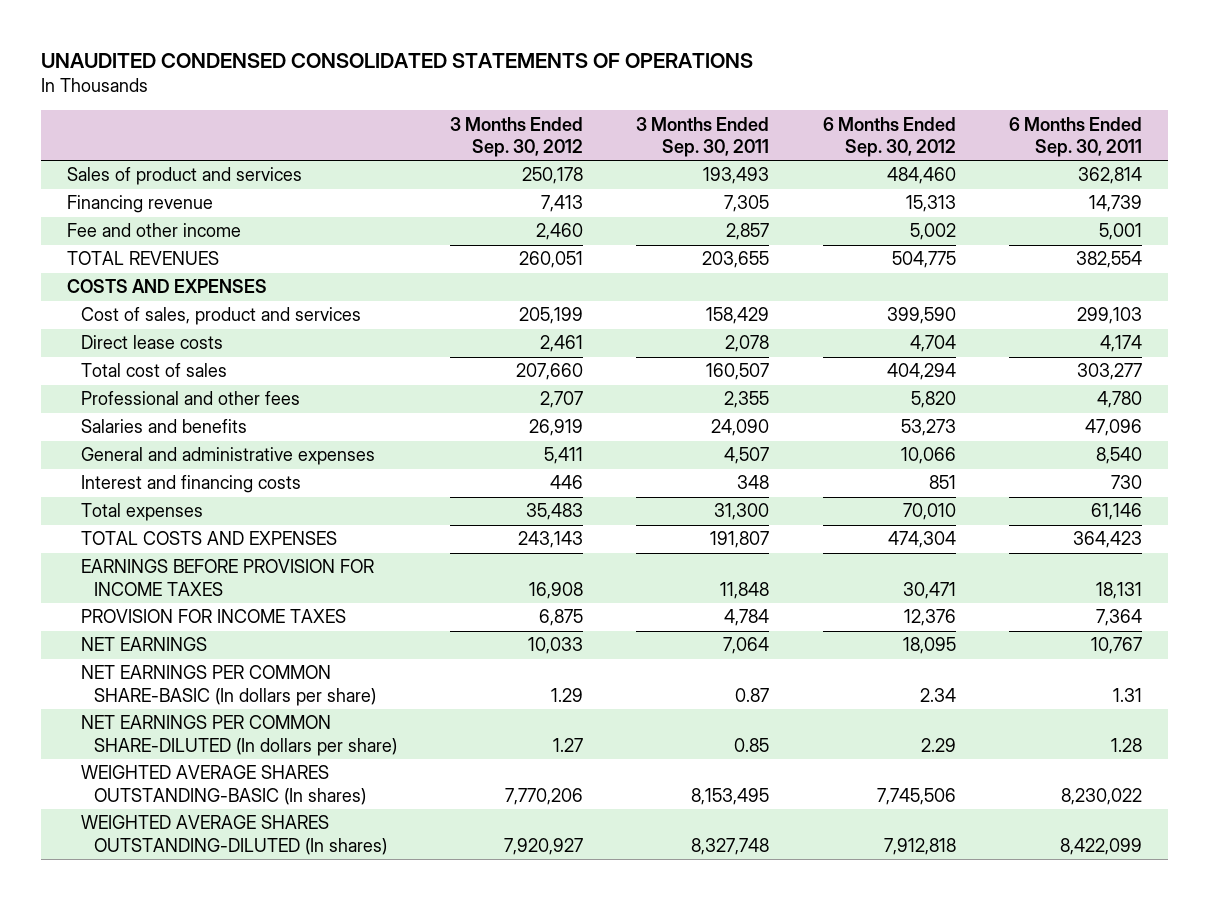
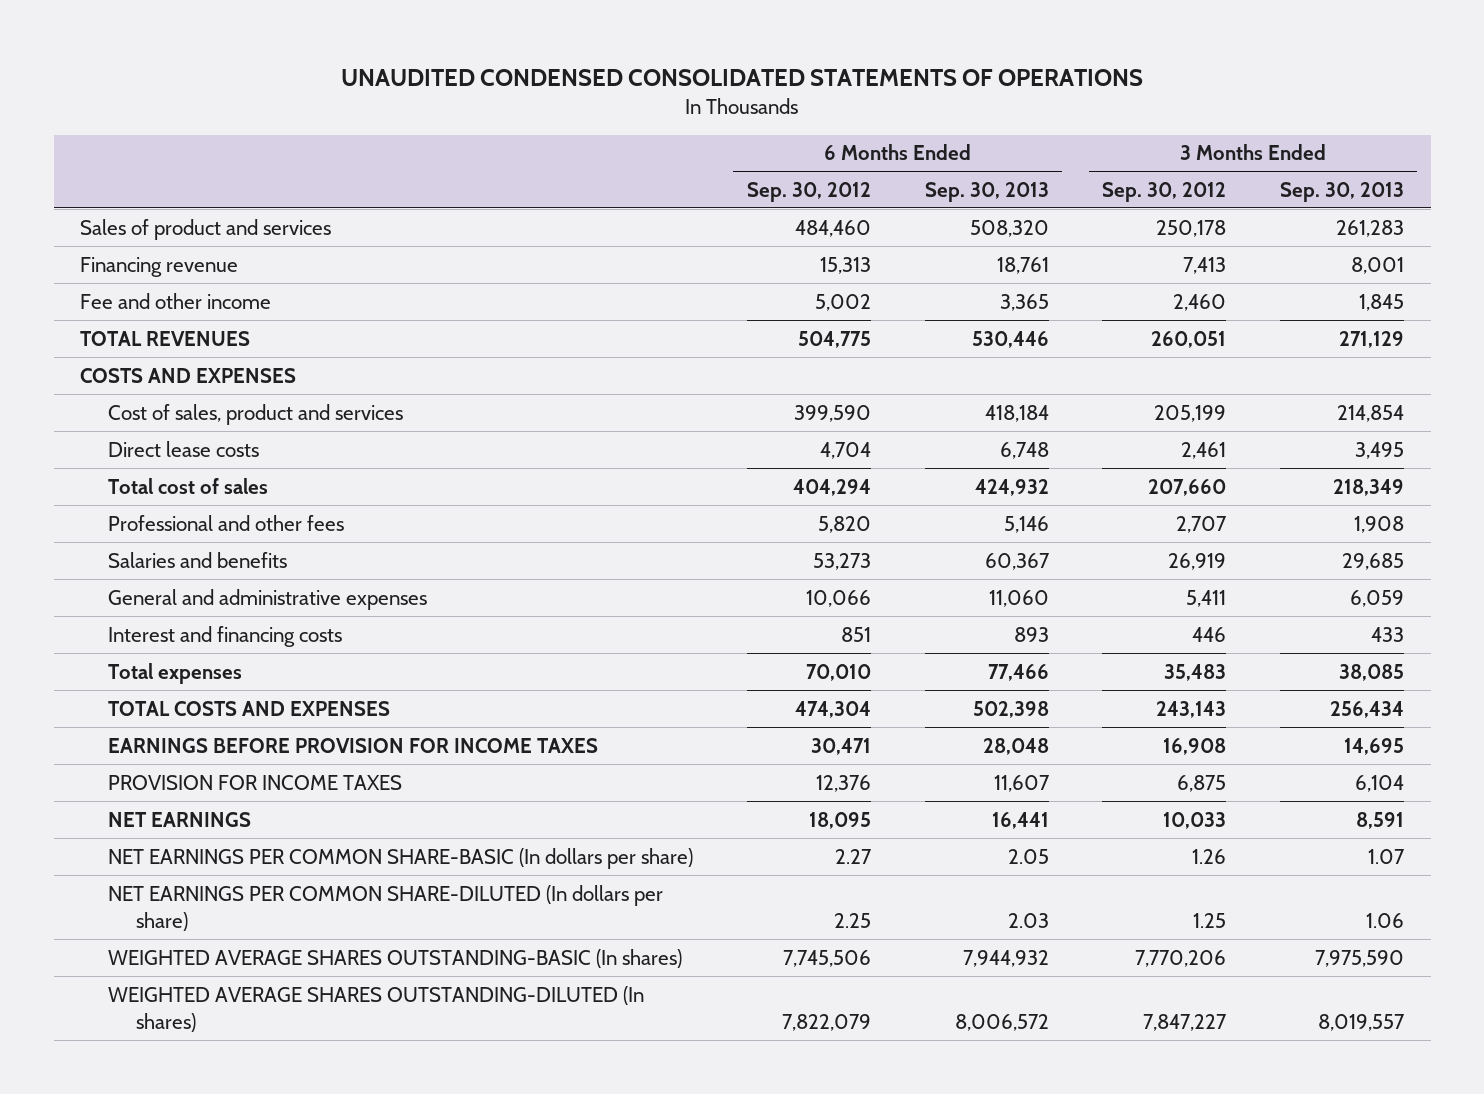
[636,116,770,157] 3 Months Ended Sep. 30, 2011 -> none
[1008,116,1142,157] 6 Months Ended Sep. 30, 2011 -> none
none -> [924,181,1049,202] Sep. 30, 2013
none -> [1279,181,1404,202] Sep. 30, 2013
[551,687,584,702] 1.29 -> [1192,848,1227,864] 1.26
[919,687,956,702] 2.34 -> [834,848,872,864] 2.27
[553,737,584,752] 1.27 -> [1193,912,1227,928] 1.25
[920,737,956,752] 2.29 -> [833,912,871,928] 2.25
[504,837,584,855] 7,920,927 -> [1143,1013,1228,1031] 7,847,227
[883,837,956,855] 7,912,818 -> [781,1013,871,1031] 7,822,079

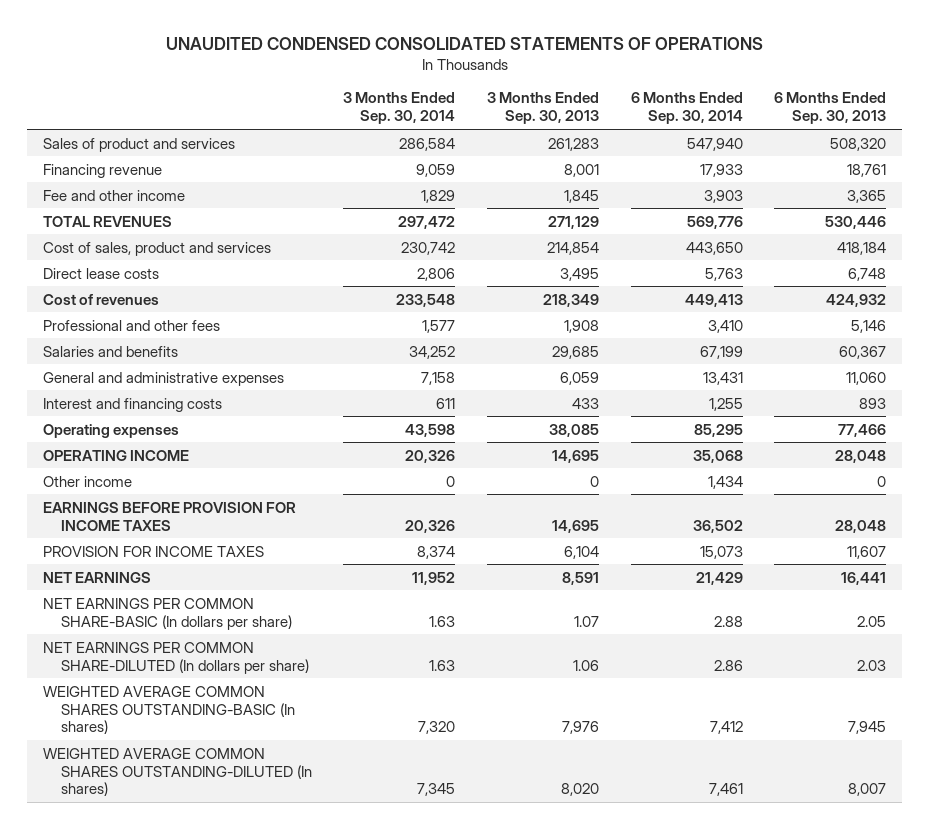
[746,181,871,202] Sep. 30, 2012 -> none
[1102,181,1227,202] Sep. 30, 2012 -> none
none -> [343,92,456,125] 3 Months Ended Sep. 30, 2014
none -> [630,92,743,125] 6 Months Ended Sep. 30, 2014
[80,367,297,383] COSTS AND EXPENSES -> none
[108,477,269,494] Total cost of sales -> [42,293,159,305] Cost of revenues
[108,700,391,716] TOTAL COSTS AND EXPENSES -> none
[108,662,243,684] Total expenses -> [42,423,179,438] Operating expenses
none -> [42,449,189,461] OPERATING INCOME
none -> [42,475,132,487] Other income
[108,948,683,968] WEIGHTED AVERAGE SHARES OUTSTANDING-BASIC (In shares) -> [42,685,295,735] WEIGHTED AVERAGE COMMON SHARES OUTSTANDING-BASIC (In shares)
[962,949,1049,967] 7,944,932 -> [848,721,887,735] 7,945
[1314,949,1404,967] 7,975,590 -> [562,721,600,735] 7,976
[108,985,645,1032] WEIGHTED AVERAGE SHARES OUTSTANDING-DILUTED (In shares) -> [42,747,312,797] WEIGHTED AVERAGE COMMON SHARES OUTSTANDING-DILUTED (In shares)
[954,1013,1049,1031] 8,006,572 -> [848,783,887,797] 8,007
[1317,1013,1405,1031] 8,019,557 -> [561,783,600,797] 8,020

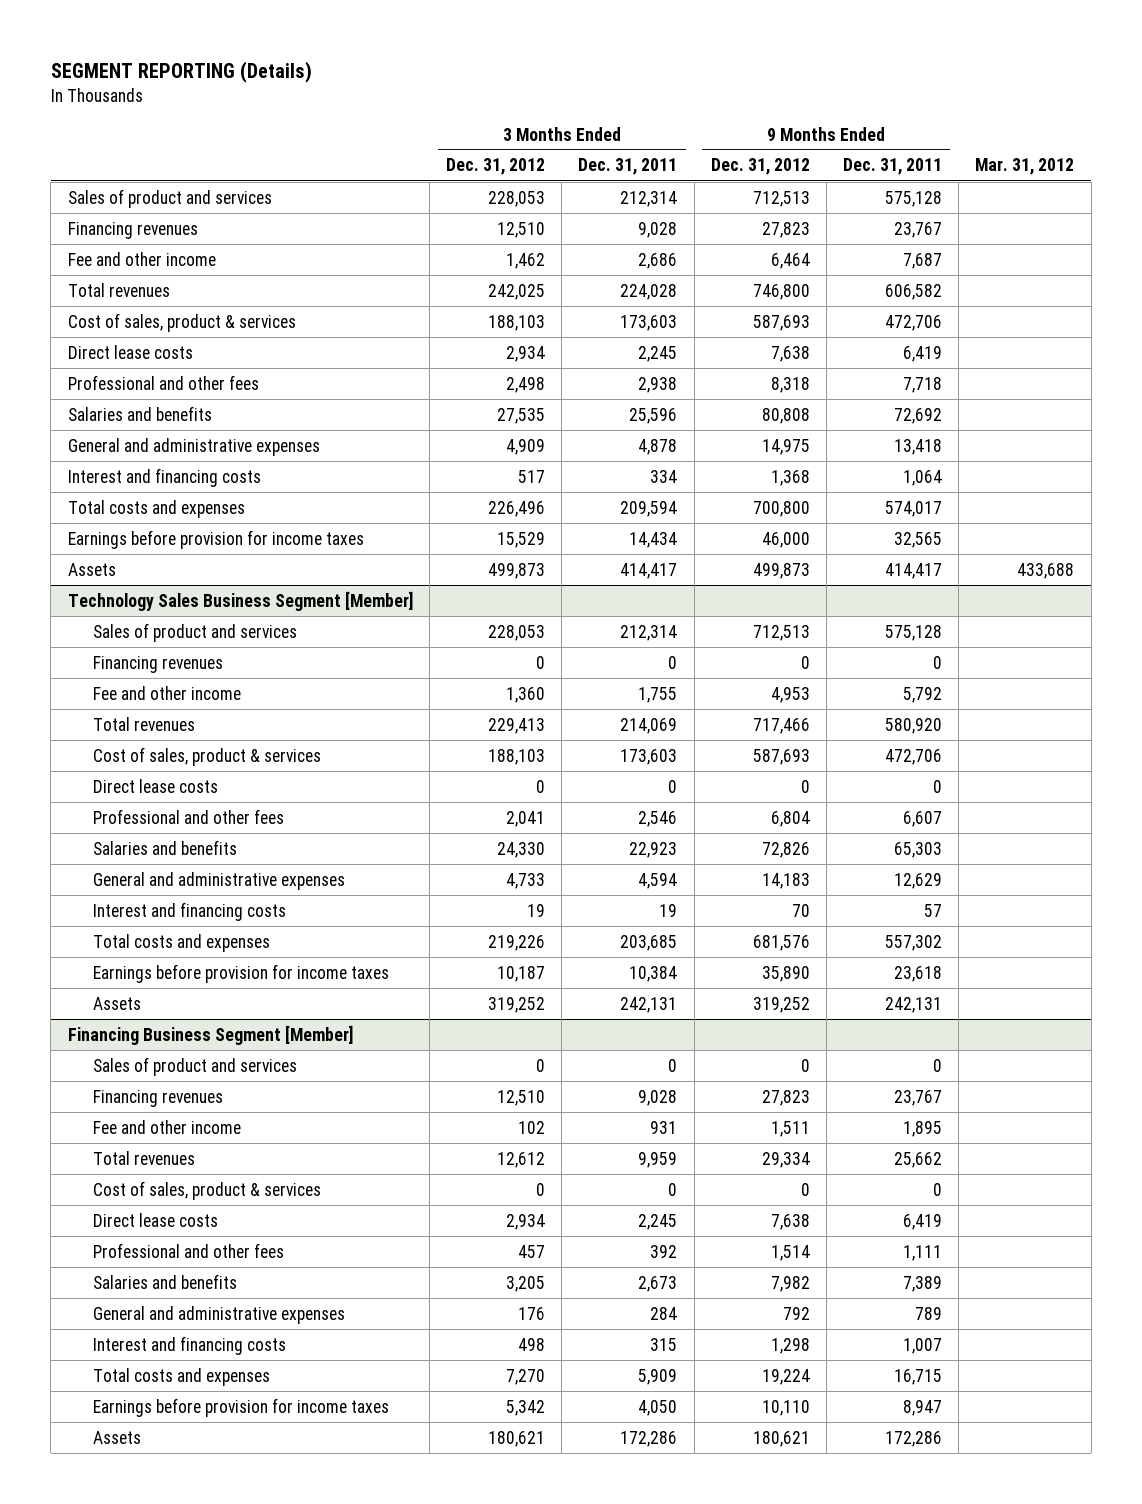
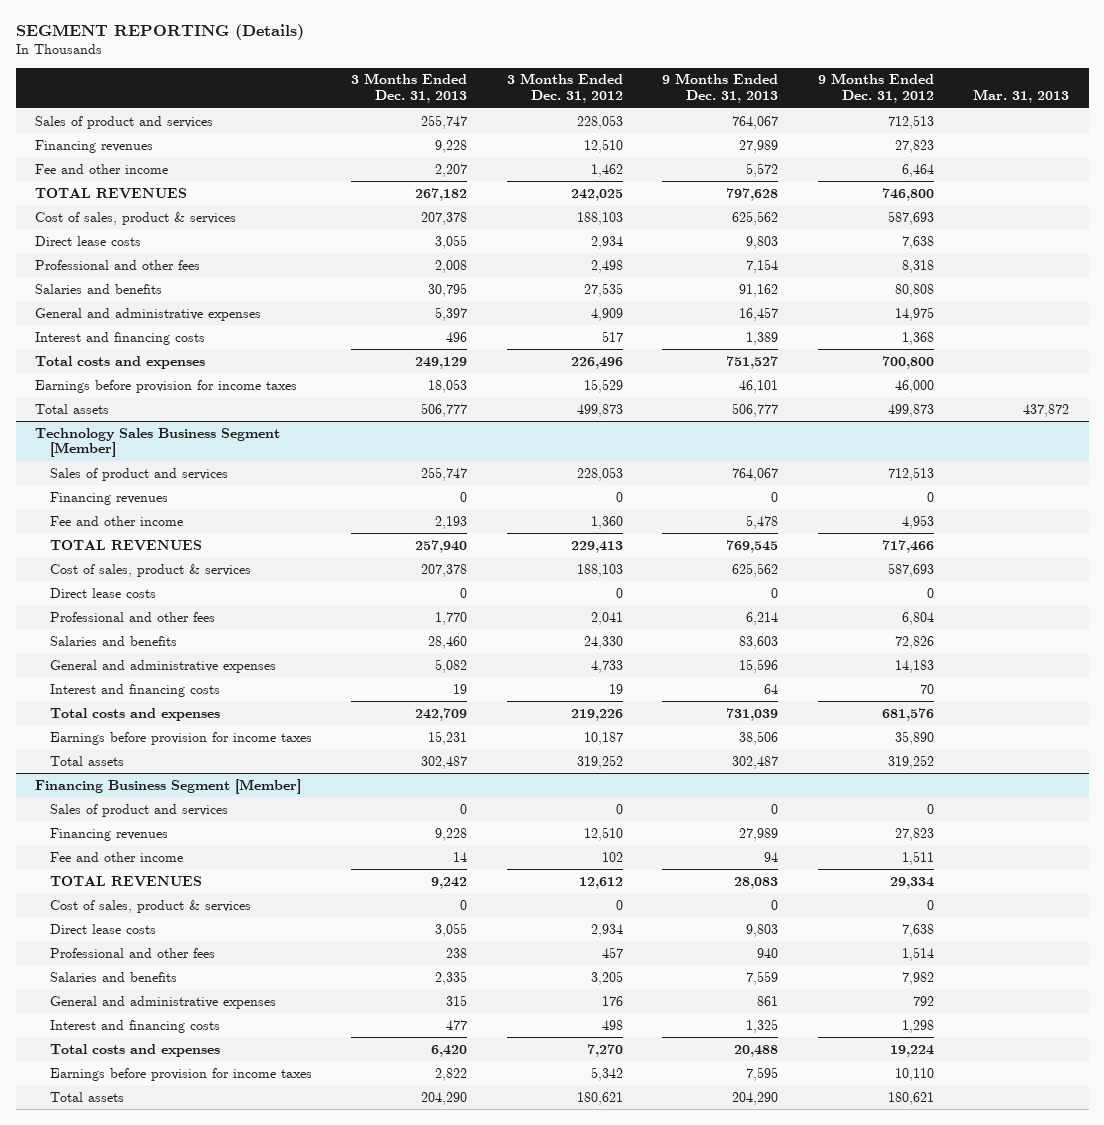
[578,158,678,176] Dec. 31, 2011 -> none
[843,158,943,176] Dec. 31, 2011 -> none
[975,158,1075,176] Mar. 31, 2012 -> none
none -> [351,73,468,104] 3 Months Ended Dec. 31, 2013
none -> [662,73,779,104] 9 Months Ended Dec. 31, 2013
none -> [973,89,1070,104] Mar. 31, 2013
[67,282,170,297] Total revenues -> [35,187,188,199] TOTAL REVENUES
[67,562,116,576] Assets -> [35,403,110,414] Total assets
[92,716,195,731] Total revenues -> [49,539,202,551] TOTAL REVENUES
[92,996,141,1010] Assets -> [49,755,124,766] Total assets
[92,1150,195,1165] Total revenues -> [49,875,202,887] TOTAL REVENUES
[92,1430,141,1444] Assets -> [49,1091,124,1102] Total assets

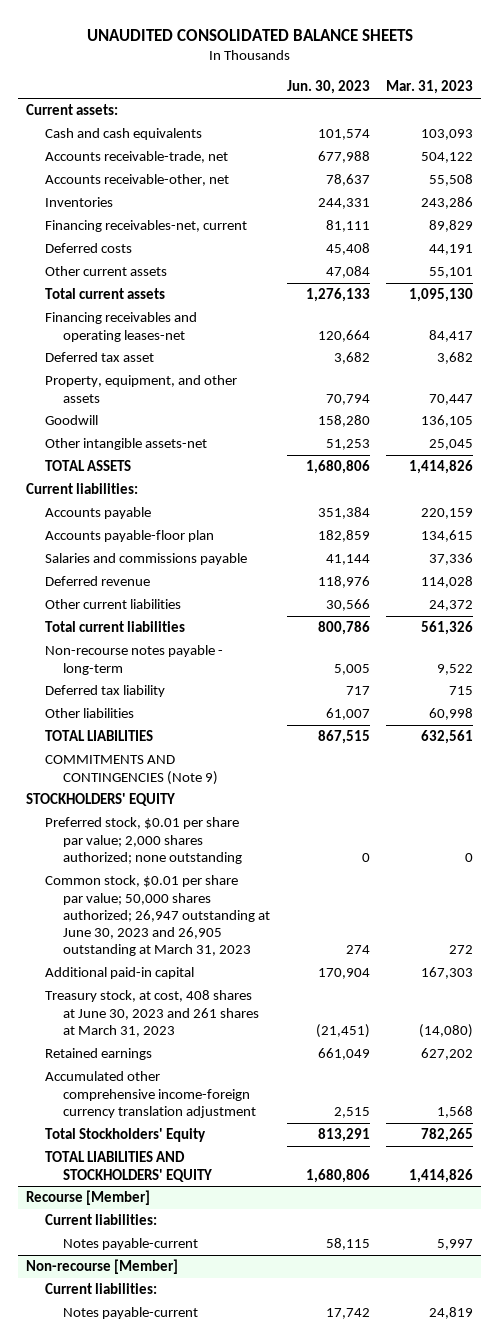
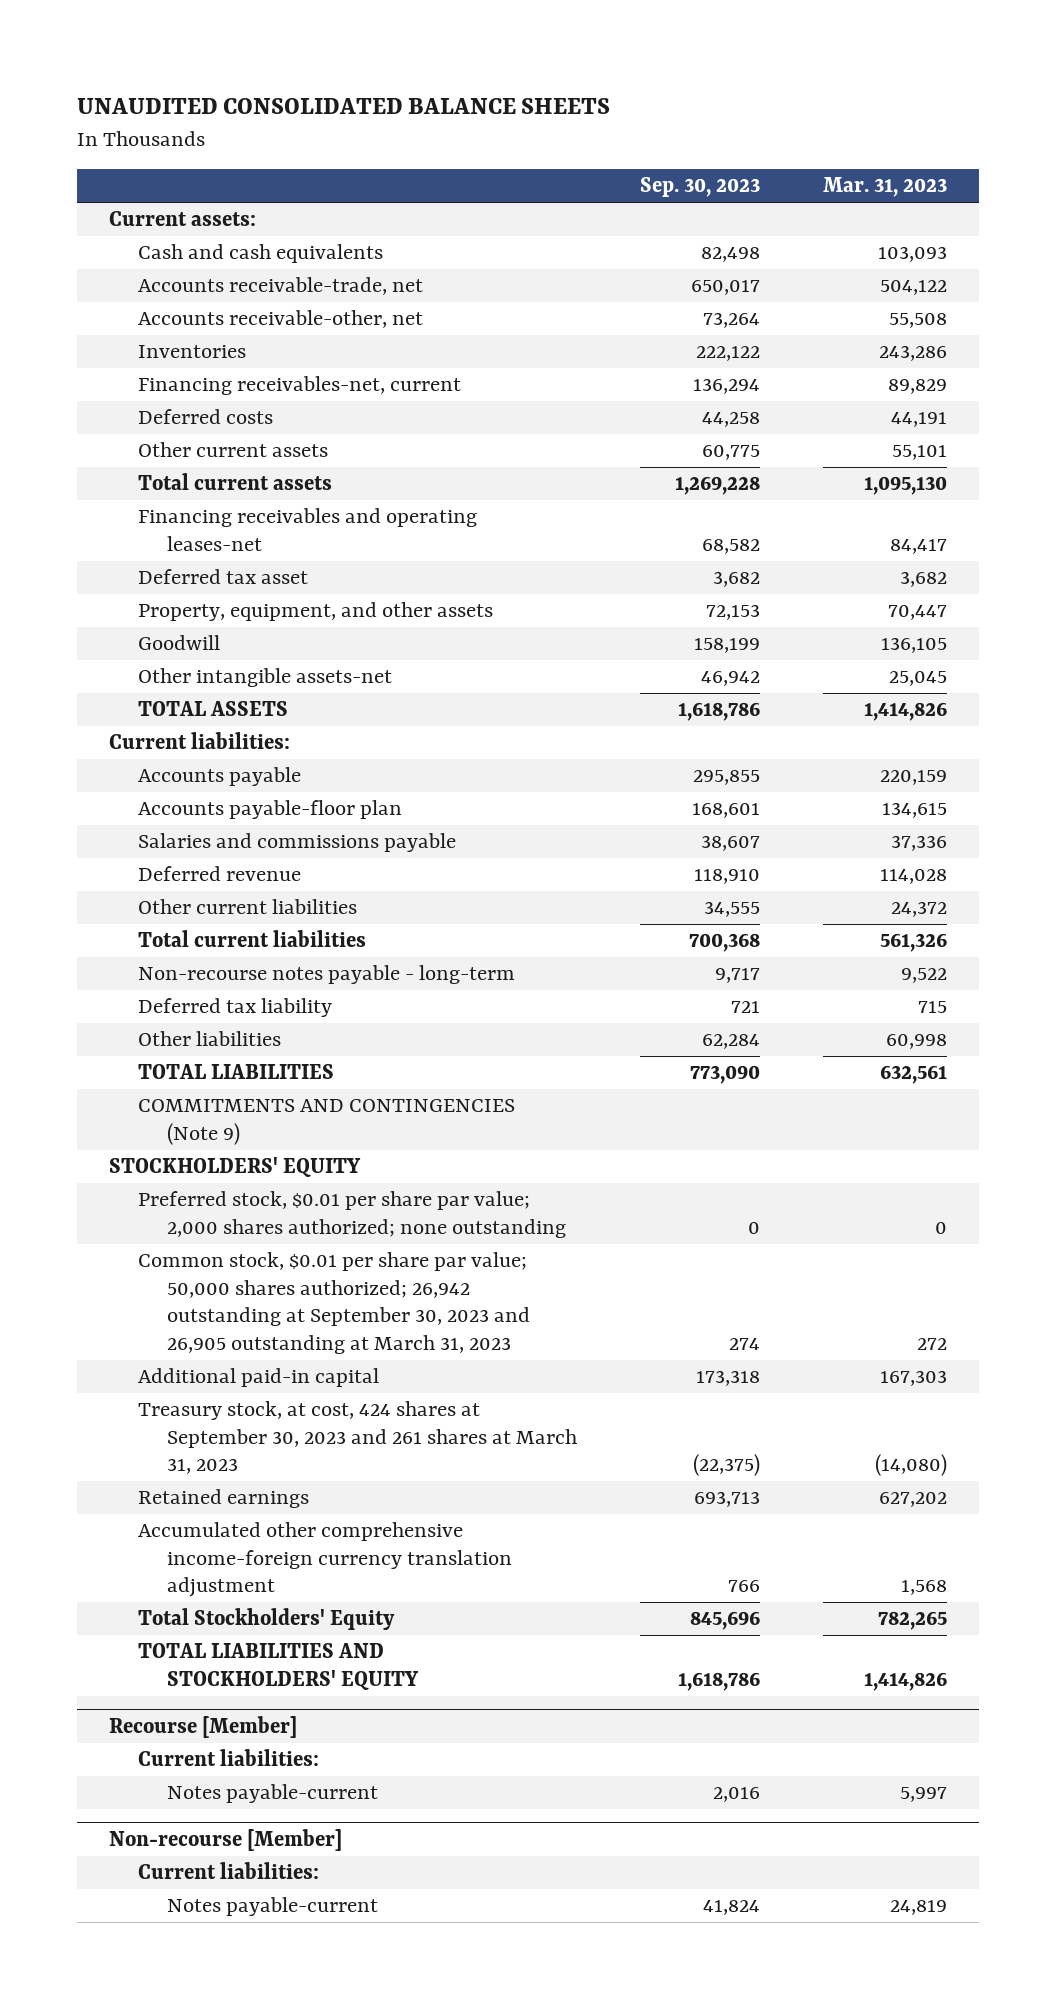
[286,80,370,95] Jun. 30, 2023 -> none
none -> [640,177,761,198] Sep. 30, 2023
[44,875,271,957] Common stock, $0.01 per share par value; 50,000 shares authorized; 26,947 outstanding at June 30, 2023 and 26,905 outstanding at March 31, 2023 -> [138,1252,531,1354] Common stock, $0.01 per share par value; 50,000 shares authorized; 26,942 outstanding at September 30, 2023 and 26,905 outstanding at March 31, 2023
[44,990,260,1037] Treasury stock, at cost, 408 shares at June 30, 2023 and 261 shares at March 31, 2023 -> [138,1401,578,1475] Treasury stock, at cost, 424 shares at September 30, 2023 and 261 shares at March 31, 2023

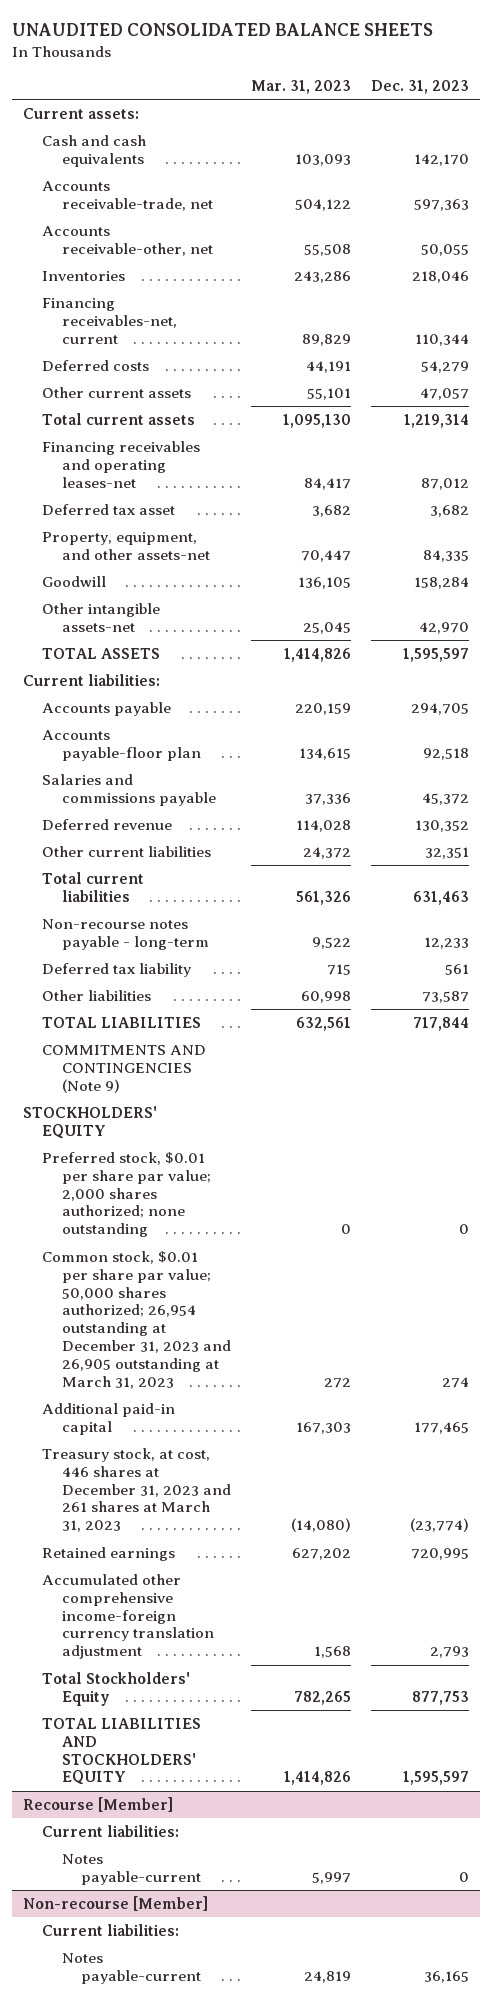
[640,177,761,198] Sep. 30, 2023 -> none
none -> [371,80,470,95] Dec. 31, 2023
[138,602,494,622] Property, equipment, and other assets -> [42,531,210,560] Property, equipment, and other assets-net
[138,1252,531,1354] Common stock, $0.01 per share par value; 50,000 shares authorized; 26,942 outstanding at September 30, 2023 and 26,905 outstanding at March 31, 2023 -> [42,1250,231,1389] Common stock, $0.01 per share par value; 50,000 shares authorized; 26,954 outstanding at December 31, 2023 and 26,905 outstanding at March 31, 2023
[138,1401,578,1475] Treasury stock, at cost, 424 shares at September 30, 2023 and 261 shares at March 31, 2023 -> [42,1447,231,1533] Treasury stock, at cost, 446 shares at December 31, 2023 and 261 shares at March 31, 2023

